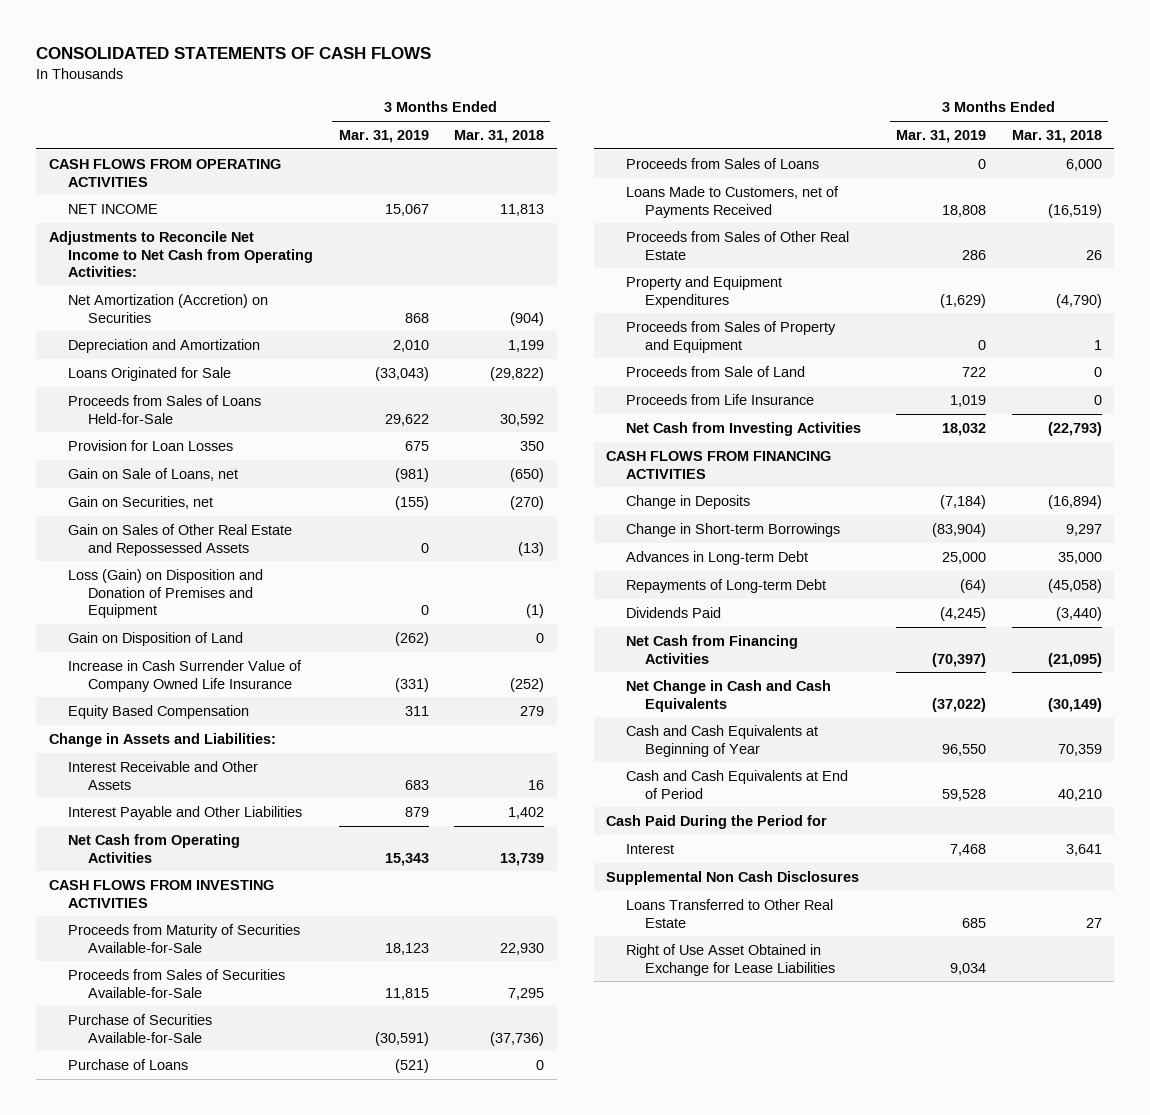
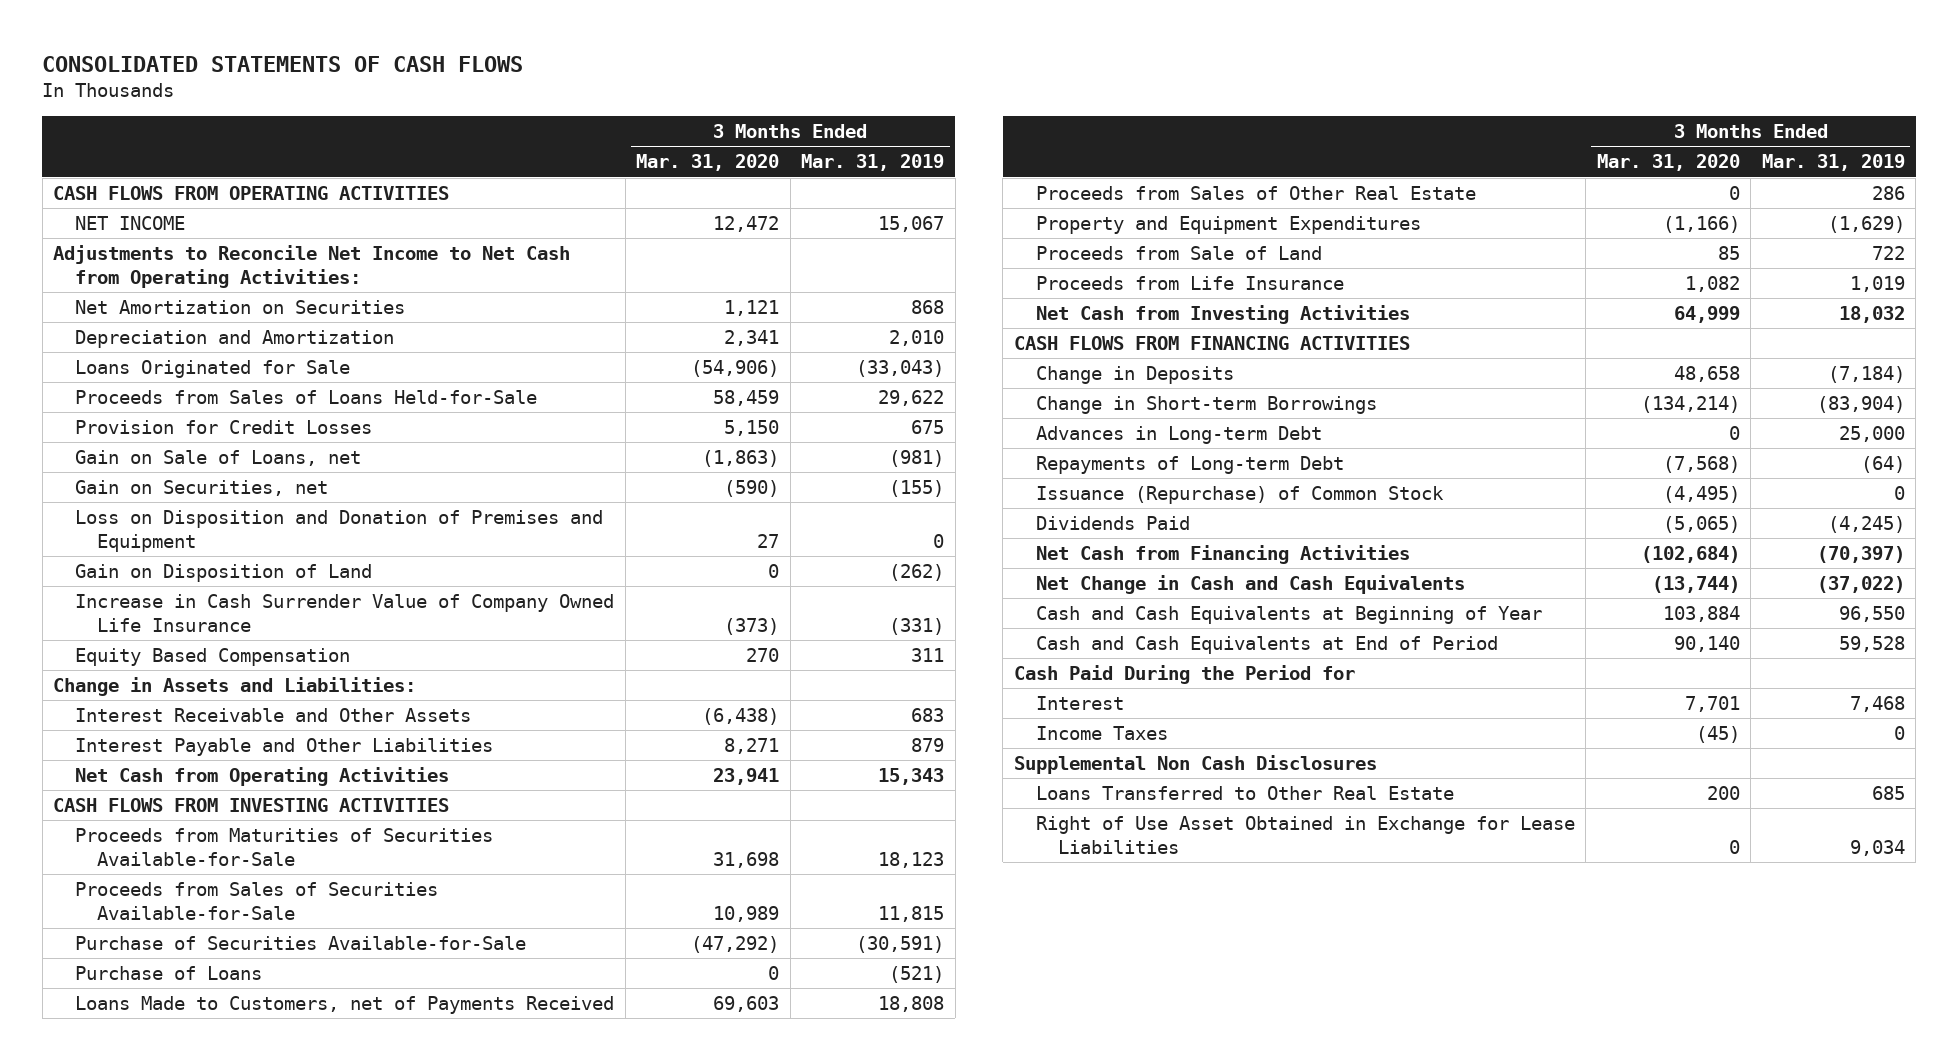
[454,130,545,144] Mar. 31, 2018 -> none
none -> [636,154,780,172] Mar. 31, 2020
[68,293,269,323] Net Amortization (Accretion) on Securities -> [75,299,406,314] Net Amortization on Securities
[68,439,234,451] Provision for Loan Losses -> [75,419,373,434] Provision for Credit Losses
[68,523,293,556] Gain on Sales of Other Real Estate and Repossessed Assets -> none
[68,568,264,619] Loss (Gain) on Disposition and Donation of Premises and Equipment -> [75,509,604,552] Loss on Disposition and Donation of Premises and Equipment
[68,923,301,953] Proceeds from Maturity of Securities Available-for-Sale -> [75,827,494,866] Proceeds from Maturities of Securities Available-for-Sale
[625,157,819,169] Proceeds from Sales of Loans -> none
[625,320,836,353] Proceeds from Sales of Property and Equipment -> none
none -> [1035,485,1444,504] Issuance (Repurchase) of Common Stock
none -> [1035,725,1168,740] Income Taxes

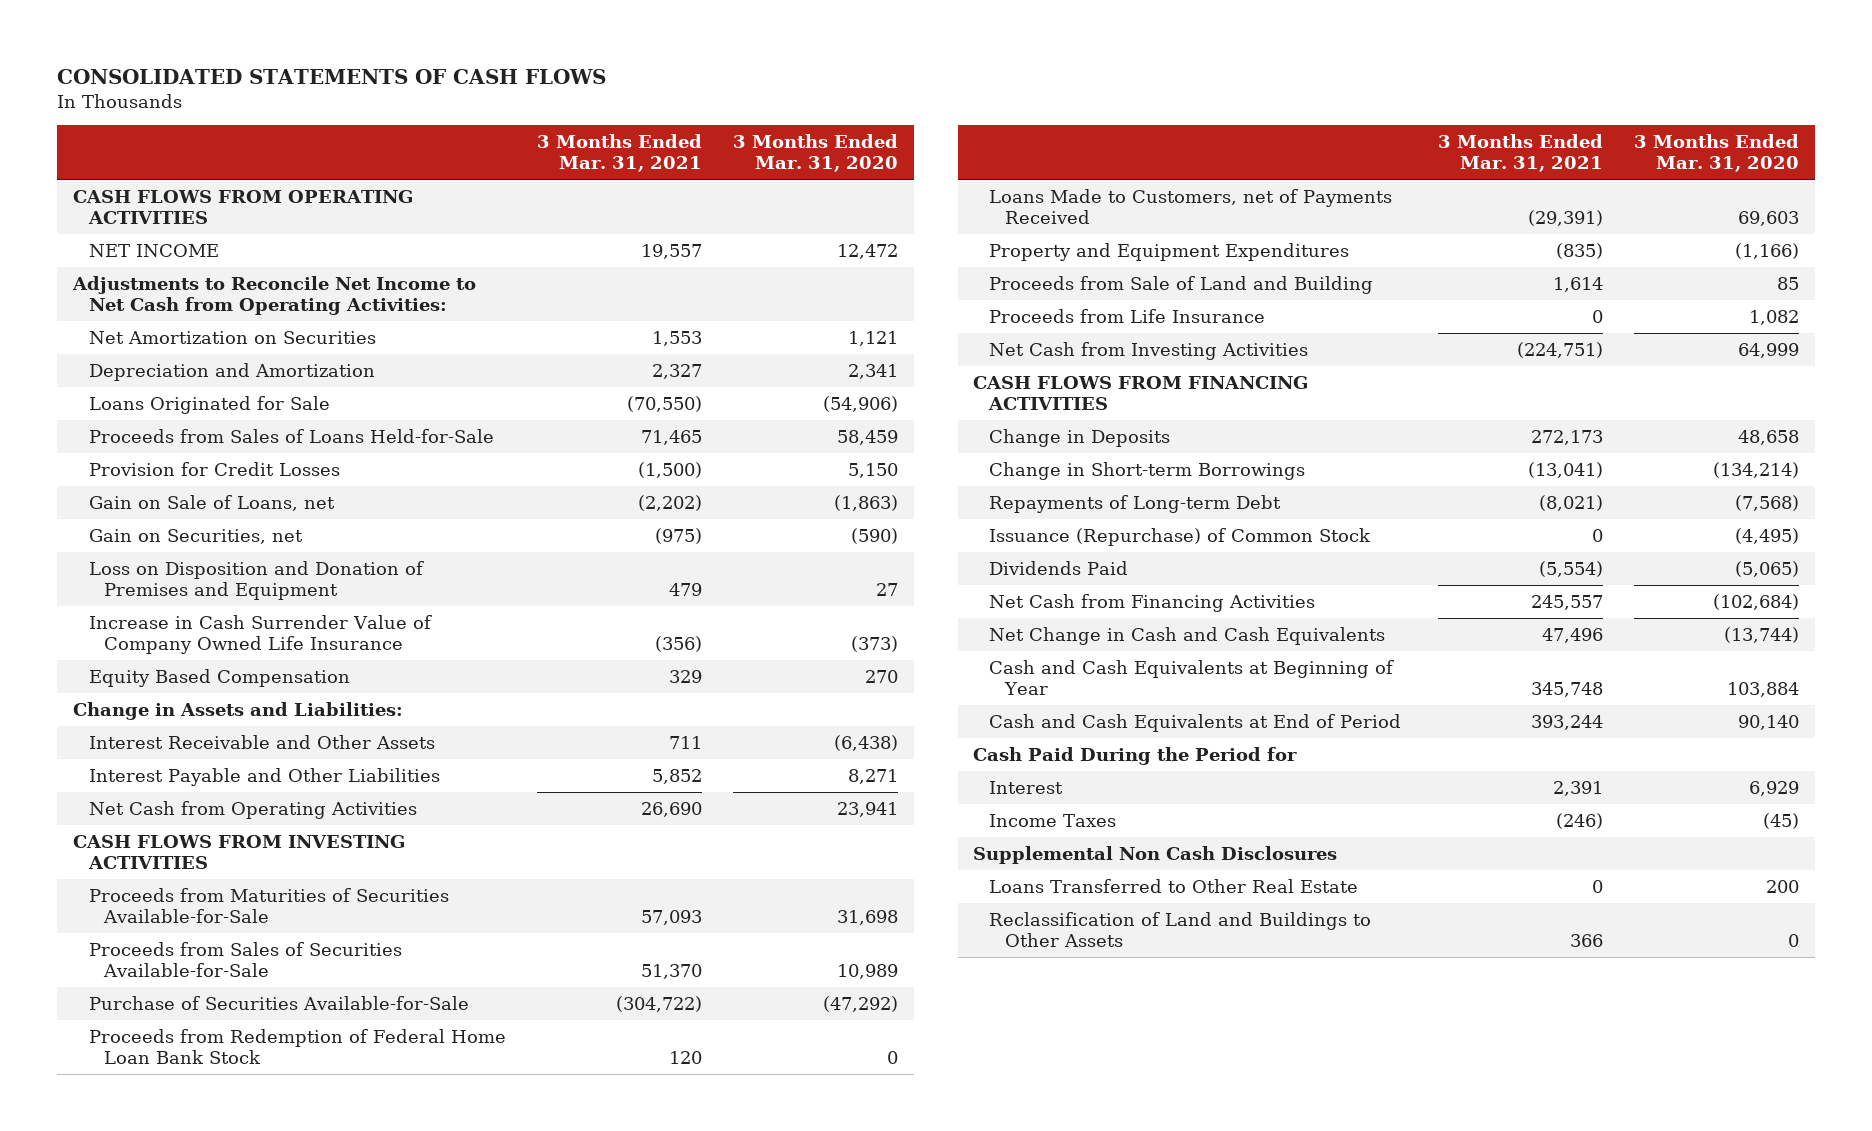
[801,154,945,172] Mar. 31, 2019 -> none
none -> [537,133,703,173] 3 Months Ended Mar. 31, 2021
[75,563,373,582] Gain on Disposition of Land -> none
[75,965,263,980] Purchase of Loans -> none
none -> [88,1028,506,1065] Proceeds from Redemption of Federal Home Loan Bank Stock
[1035,185,1476,200] Proceeds from Sales of Other Real Estate -> none
[1035,245,1322,260] Proceeds from Sale of Land -> [989,275,1374,294] Proceeds from Sale of Land and Building
[1035,425,1322,444] Advances in Long-term Debt -> none
[1684,695,1740,712] 7,701 -> [1749,780,1800,796] 6,929
[1035,815,1575,854] Right of Use Asset Obtained in Exchange for Lease Liabilities -> none
none -> [989,911,1372,948] Reclassification of Land and Buildings to Other Assets

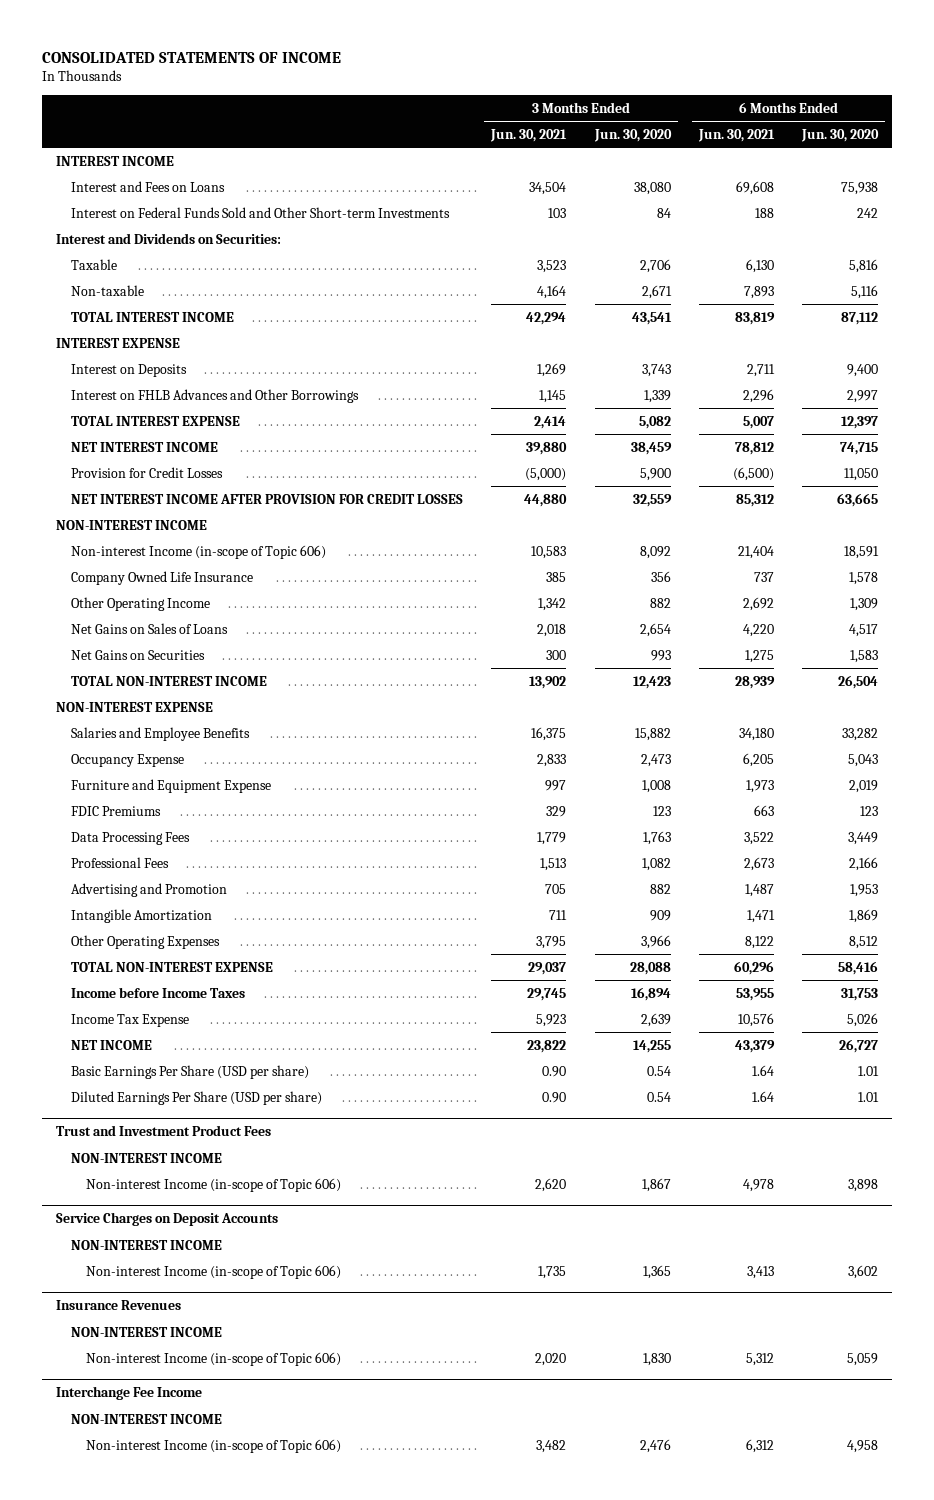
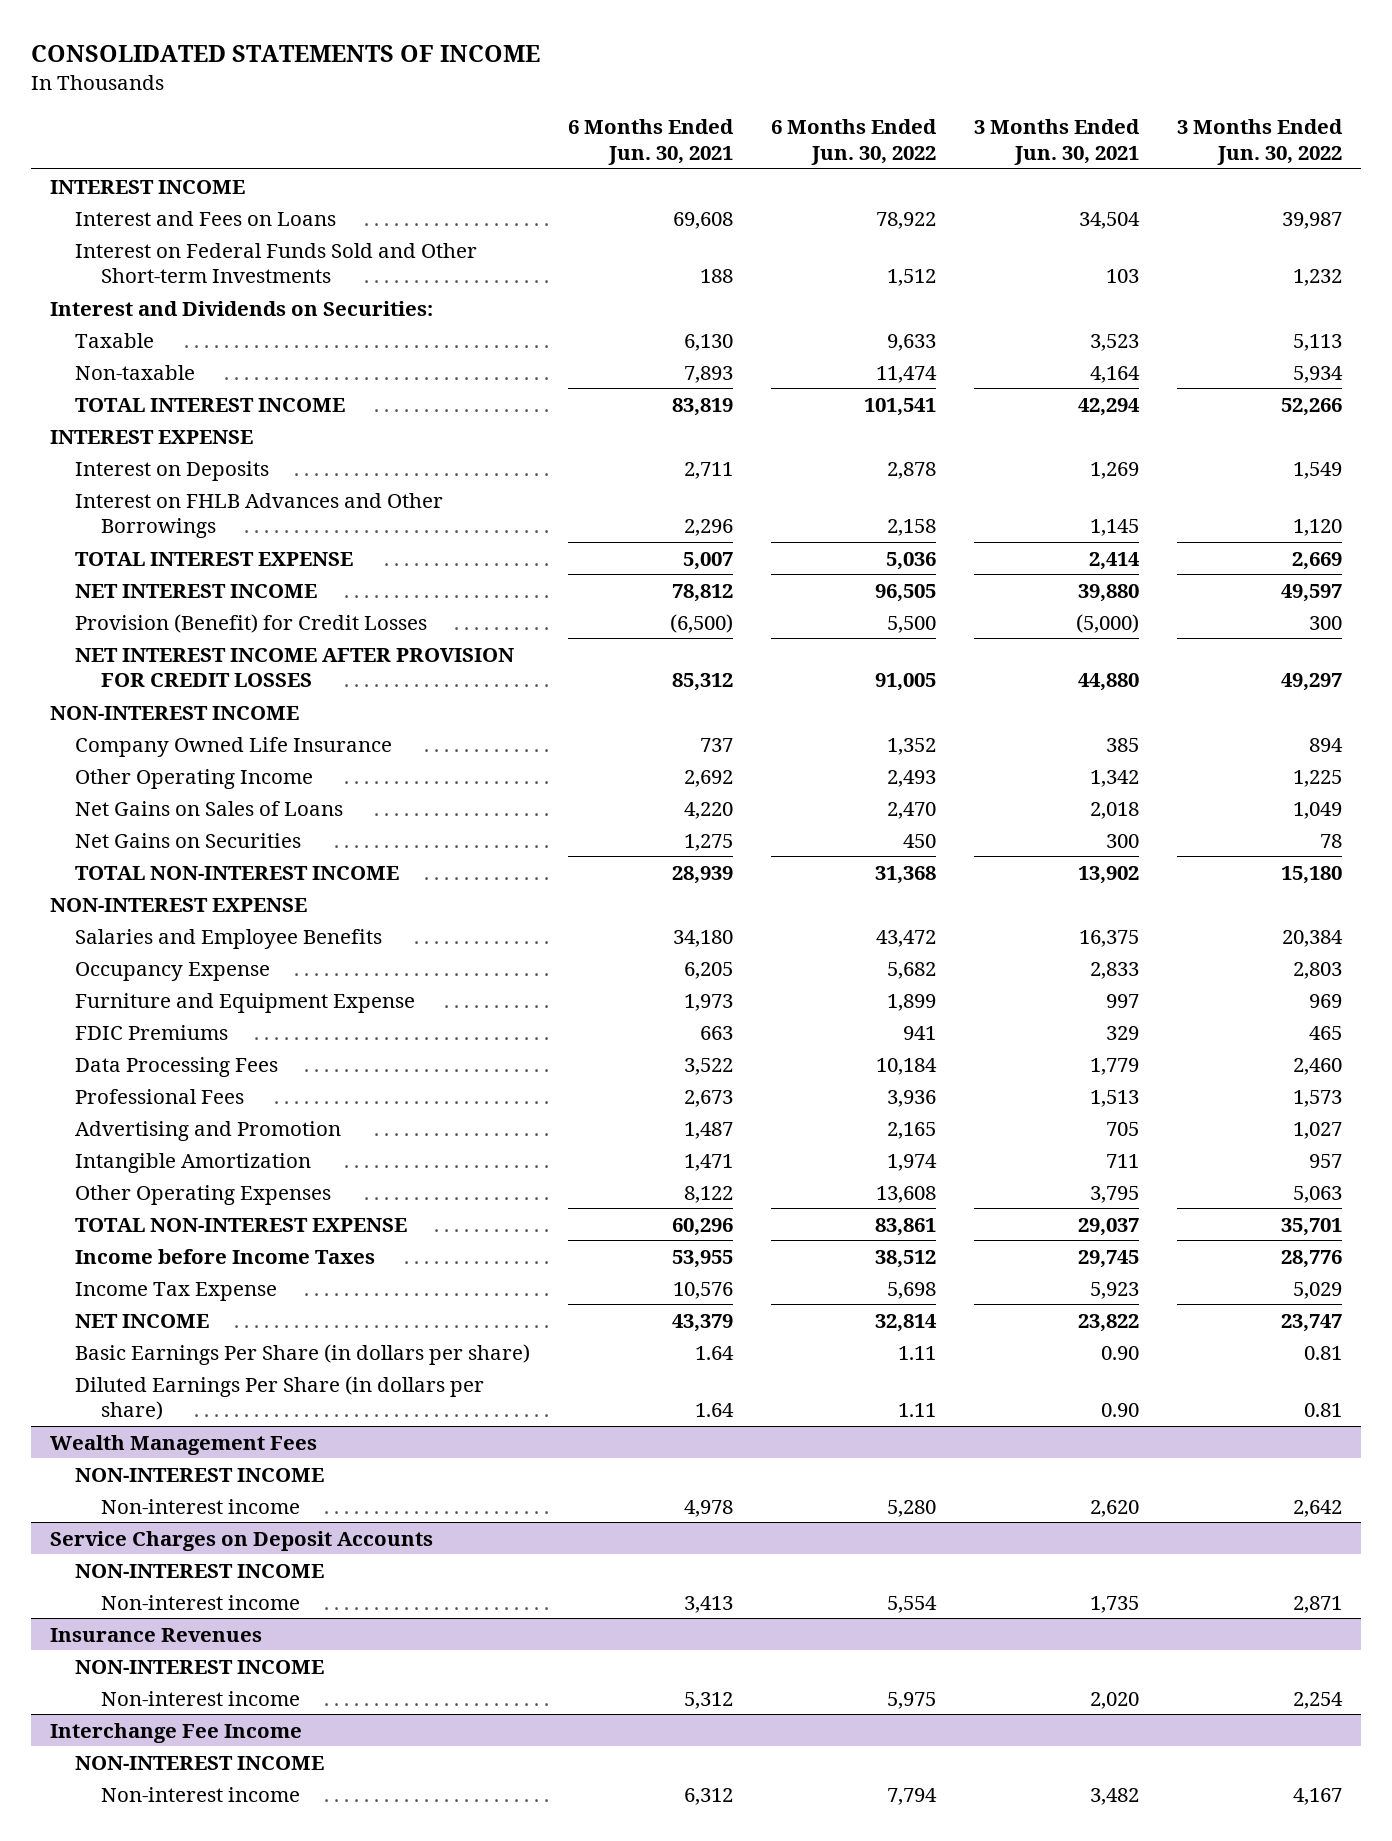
[593,128,672,142] Jun. 30, 2020 -> none
[801,128,880,142] Jun. 30, 2020 -> none
none -> [771,118,938,165] 6 Months Ended Jun. 30, 2022
none -> [1177,118,1344,165] 3 Months Ended Jun. 30, 2022
[71,466,224,478] Provision for Credit Losses -> [75,613,428,633] Provision (Benefit) for Credit Losses
[71,544,327,559] Non-interest Income (in-scope of Topic 606) -> none
[55,1125,271,1137] Trust and Investment Product Fees -> none
[71,1064,310,1079] Basic Earnings Per Share (USD per share) -> [75,1343,531,1365] Basic Earnings Per Share (in dollars per share)
[71,1090,323,1105] Diluted Earnings Per Share (USD per share) -> [75,1375,485,1421] Diluted Earnings Per Share (in dollars per share)
none -> [49,1434,317,1455] Wealth Management Fees
[86,1177,342,1192] Non-interest Income (in-scope of Topic 606) -> [101,1498,301,1514] Non-interest income
[86,1264,342,1279] Non-interest Income (in-scope of Topic 606) -> [101,1594,301,1610] Non-interest income
[86,1351,342,1366] Non-interest Income (in-scope of Topic 606) -> [101,1690,301,1706] Non-interest income
[86,1438,342,1453] Non-interest Income (in-scope of Topic 606) -> [101,1786,301,1802] Non-interest income

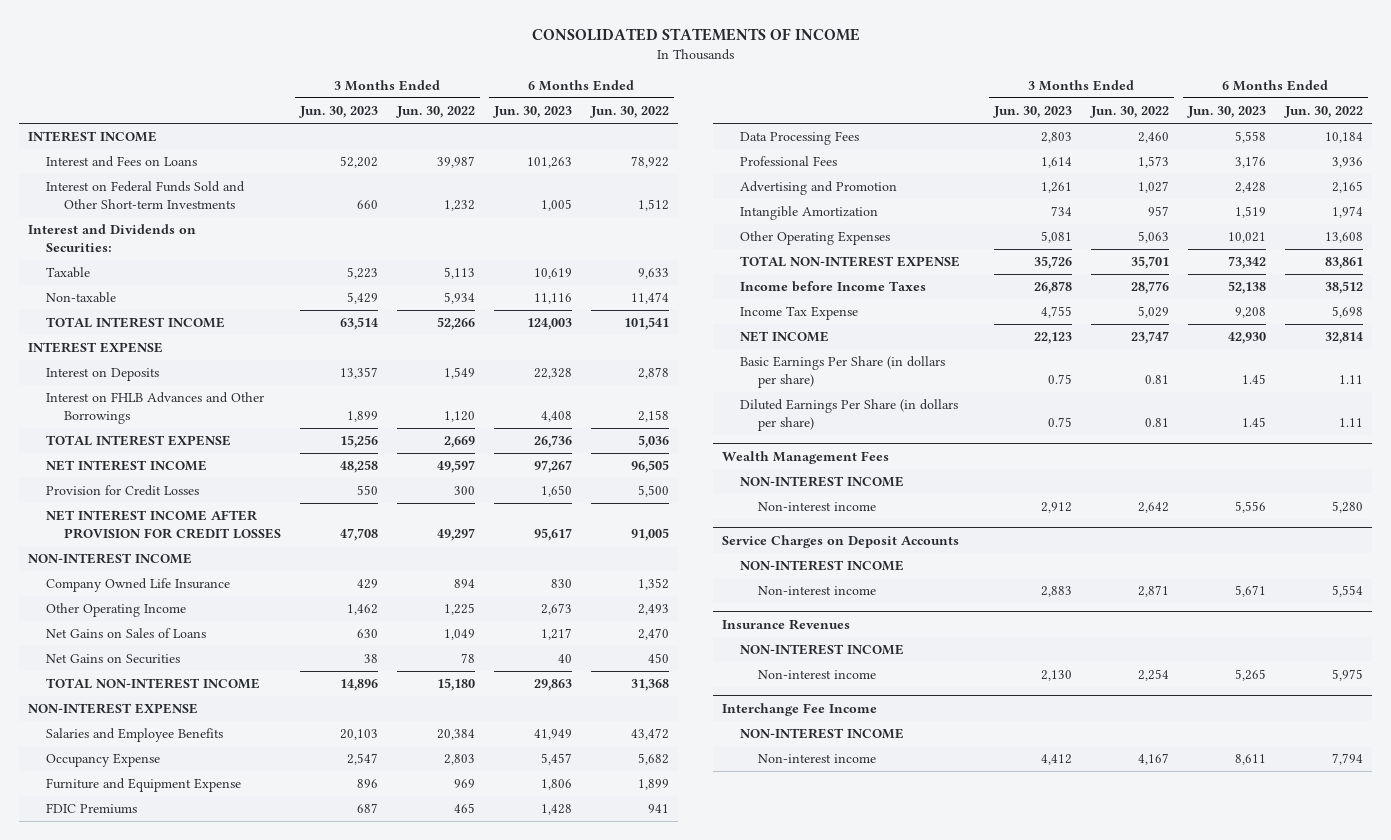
[568,118,735,165] 6 Months Ended Jun. 30, 2021 -> none
[974,118,1141,165] 3 Months Ended Jun. 30, 2021 -> none
none -> [298,105,378,118] Jun. 30, 2023
none -> [492,105,572,118] Jun. 30, 2023
[75,613,428,633] Provision (Benefit) for Credit Losses -> [45,485,199,497] Provision for Credit Losses

